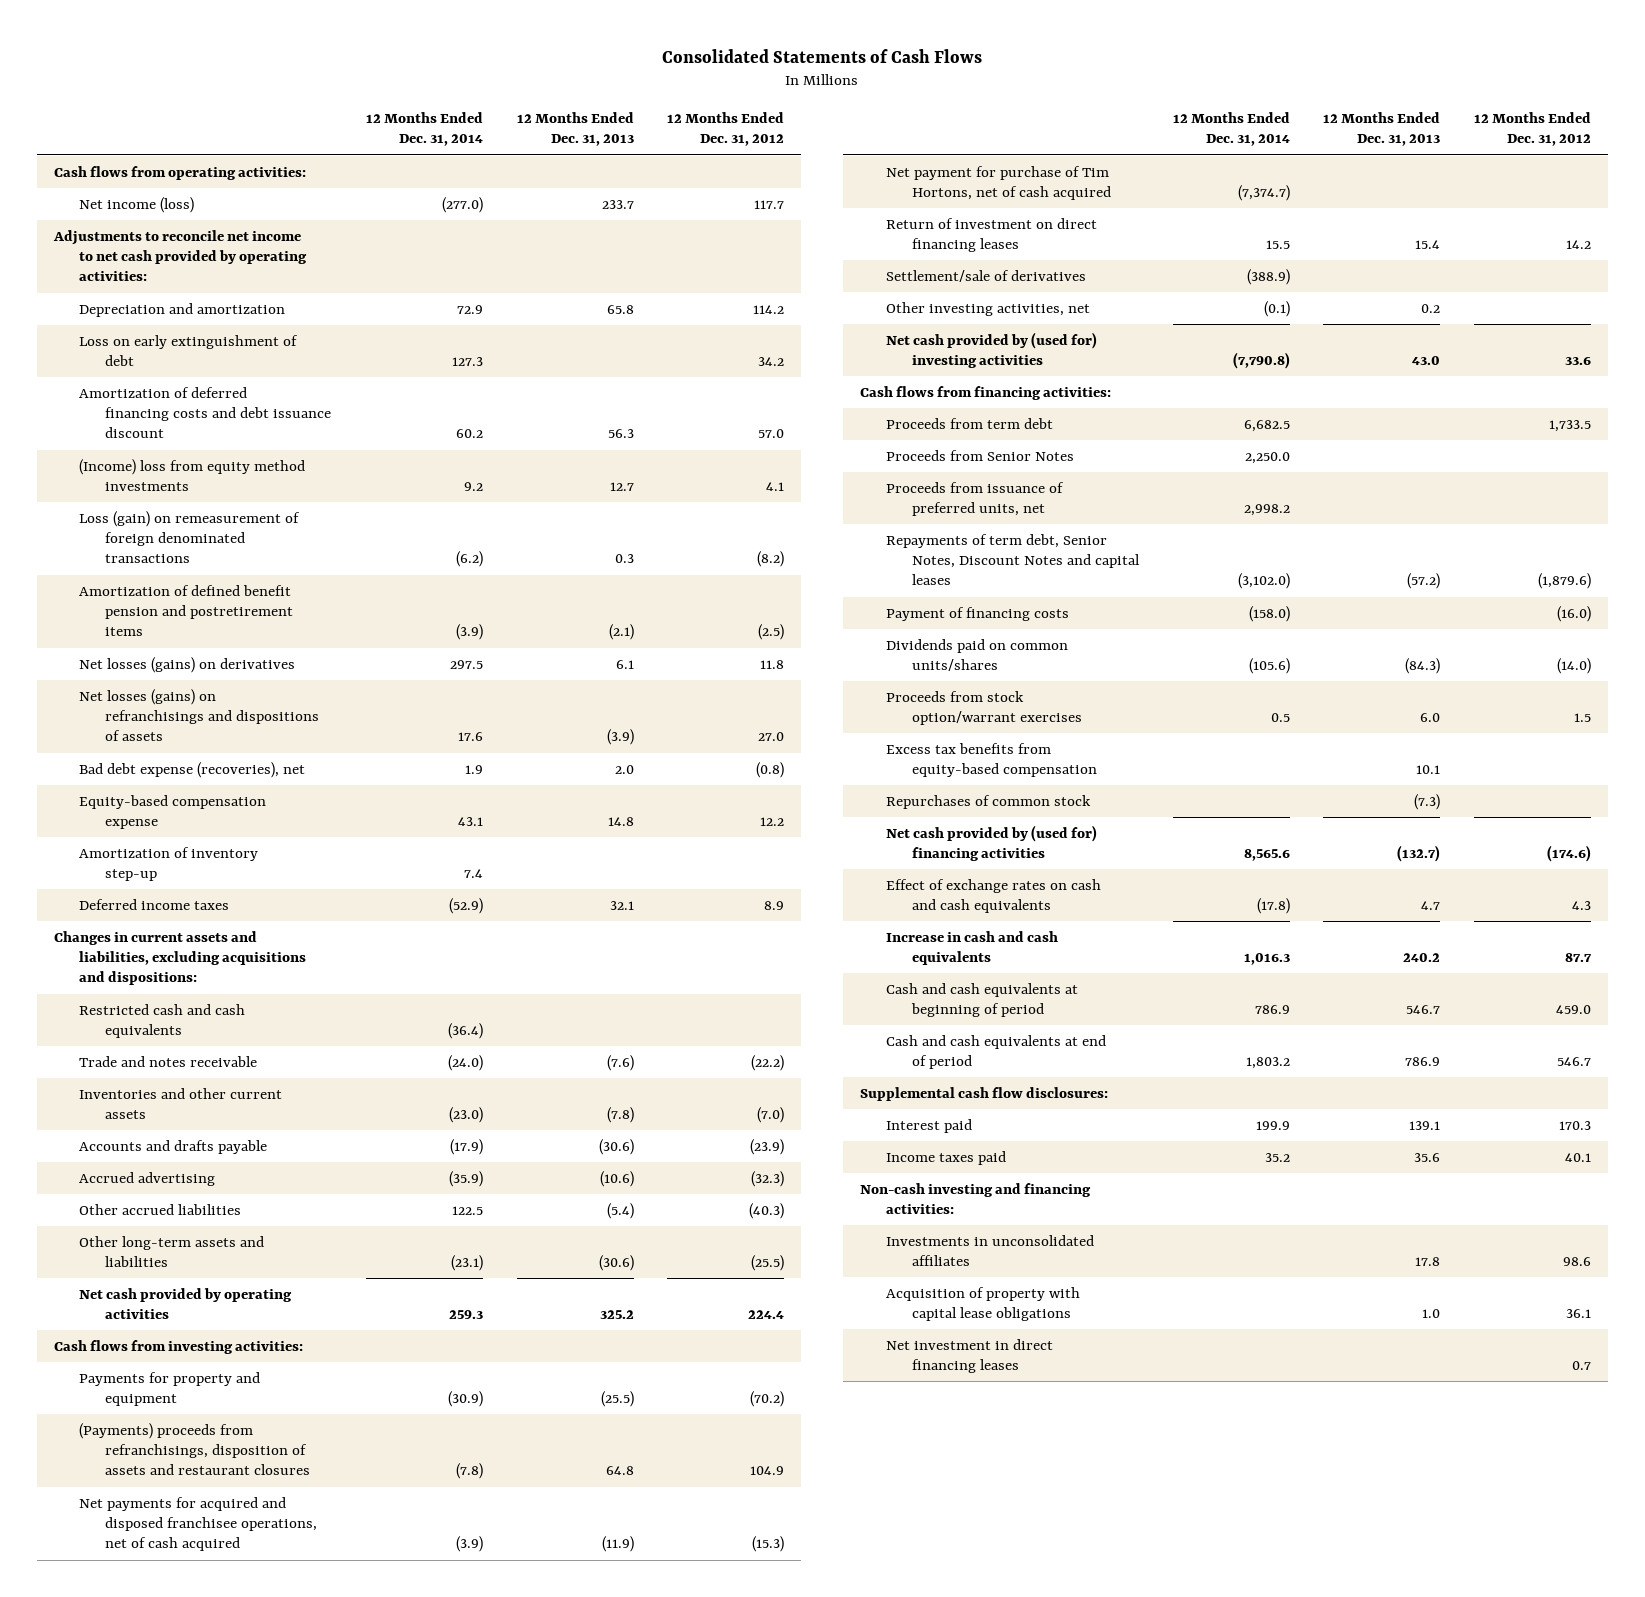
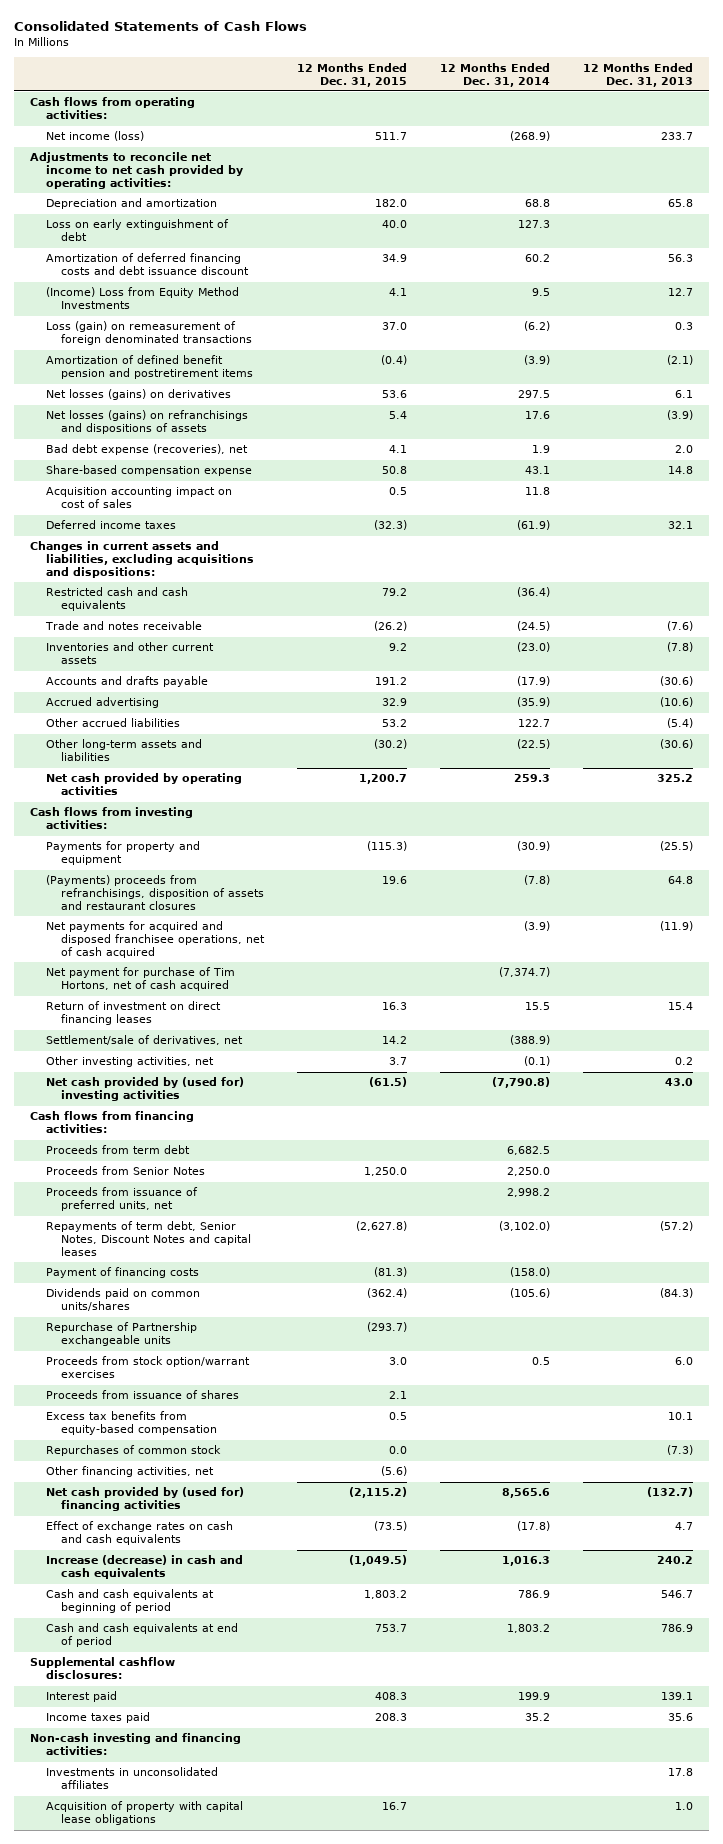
[667,111,785,147] 12 Months Ended Dec. 31, 2012 -> none
none -> [296,62,407,87] 12 Months Ended Dec. 31, 2015
[441,196,483,213] (277.0) -> [509,131,550,142] (268.9)
[456,304,483,314] 72.9 -> [524,199,550,208] 68.8
[79,458,306,492] (Income) loss from equity method investments -> [45,287,239,310] (Income) Loss from Equity Method Investments
[463,482,483,492] 9.2 -> [531,288,550,297] 9.5
[79,846,259,882] Amortization of inventory step-up -> none
[79,794,267,830] Equity-based compensation expense -> [45,465,252,477] Share-based compensation expense
none -> [45,487,232,509] Acquisition accounting impact on cost of sales
[448,897,483,914] (52.9) -> [516,520,550,531] (61.9)
[447,1054,483,1071] (24.0) -> [516,621,550,632] (24.5)
[451,1205,483,1215] 122.5 -> [517,719,550,728] 122.7
[450,1255,483,1272] (23.1) -> [516,739,550,750] (22.5)
[885,269,1086,282] Settlement/sale of derivatives -> [45,1035,243,1046] Settlement/sale of derivatives, net
none -> [45,1322,197,1347] Repurchase of Partnership exchangeable units
none -> [45,1390,239,1400] Proceeds from issuance of shares
none -> [45,1466,214,1478] Other financing activities, net
[885,930,1058,966] Increase in cash and cash equivalents -> [45,1555,243,1580] Increase (decrease) in cash and cash equivalents
[860,1086,1109,1101] Supplemental cash flow disclosures: -> [30,1657,176,1680] Supplemental cashflow disclosures:
[885,1338,1053,1374] Net investment in direct financing leases -> none

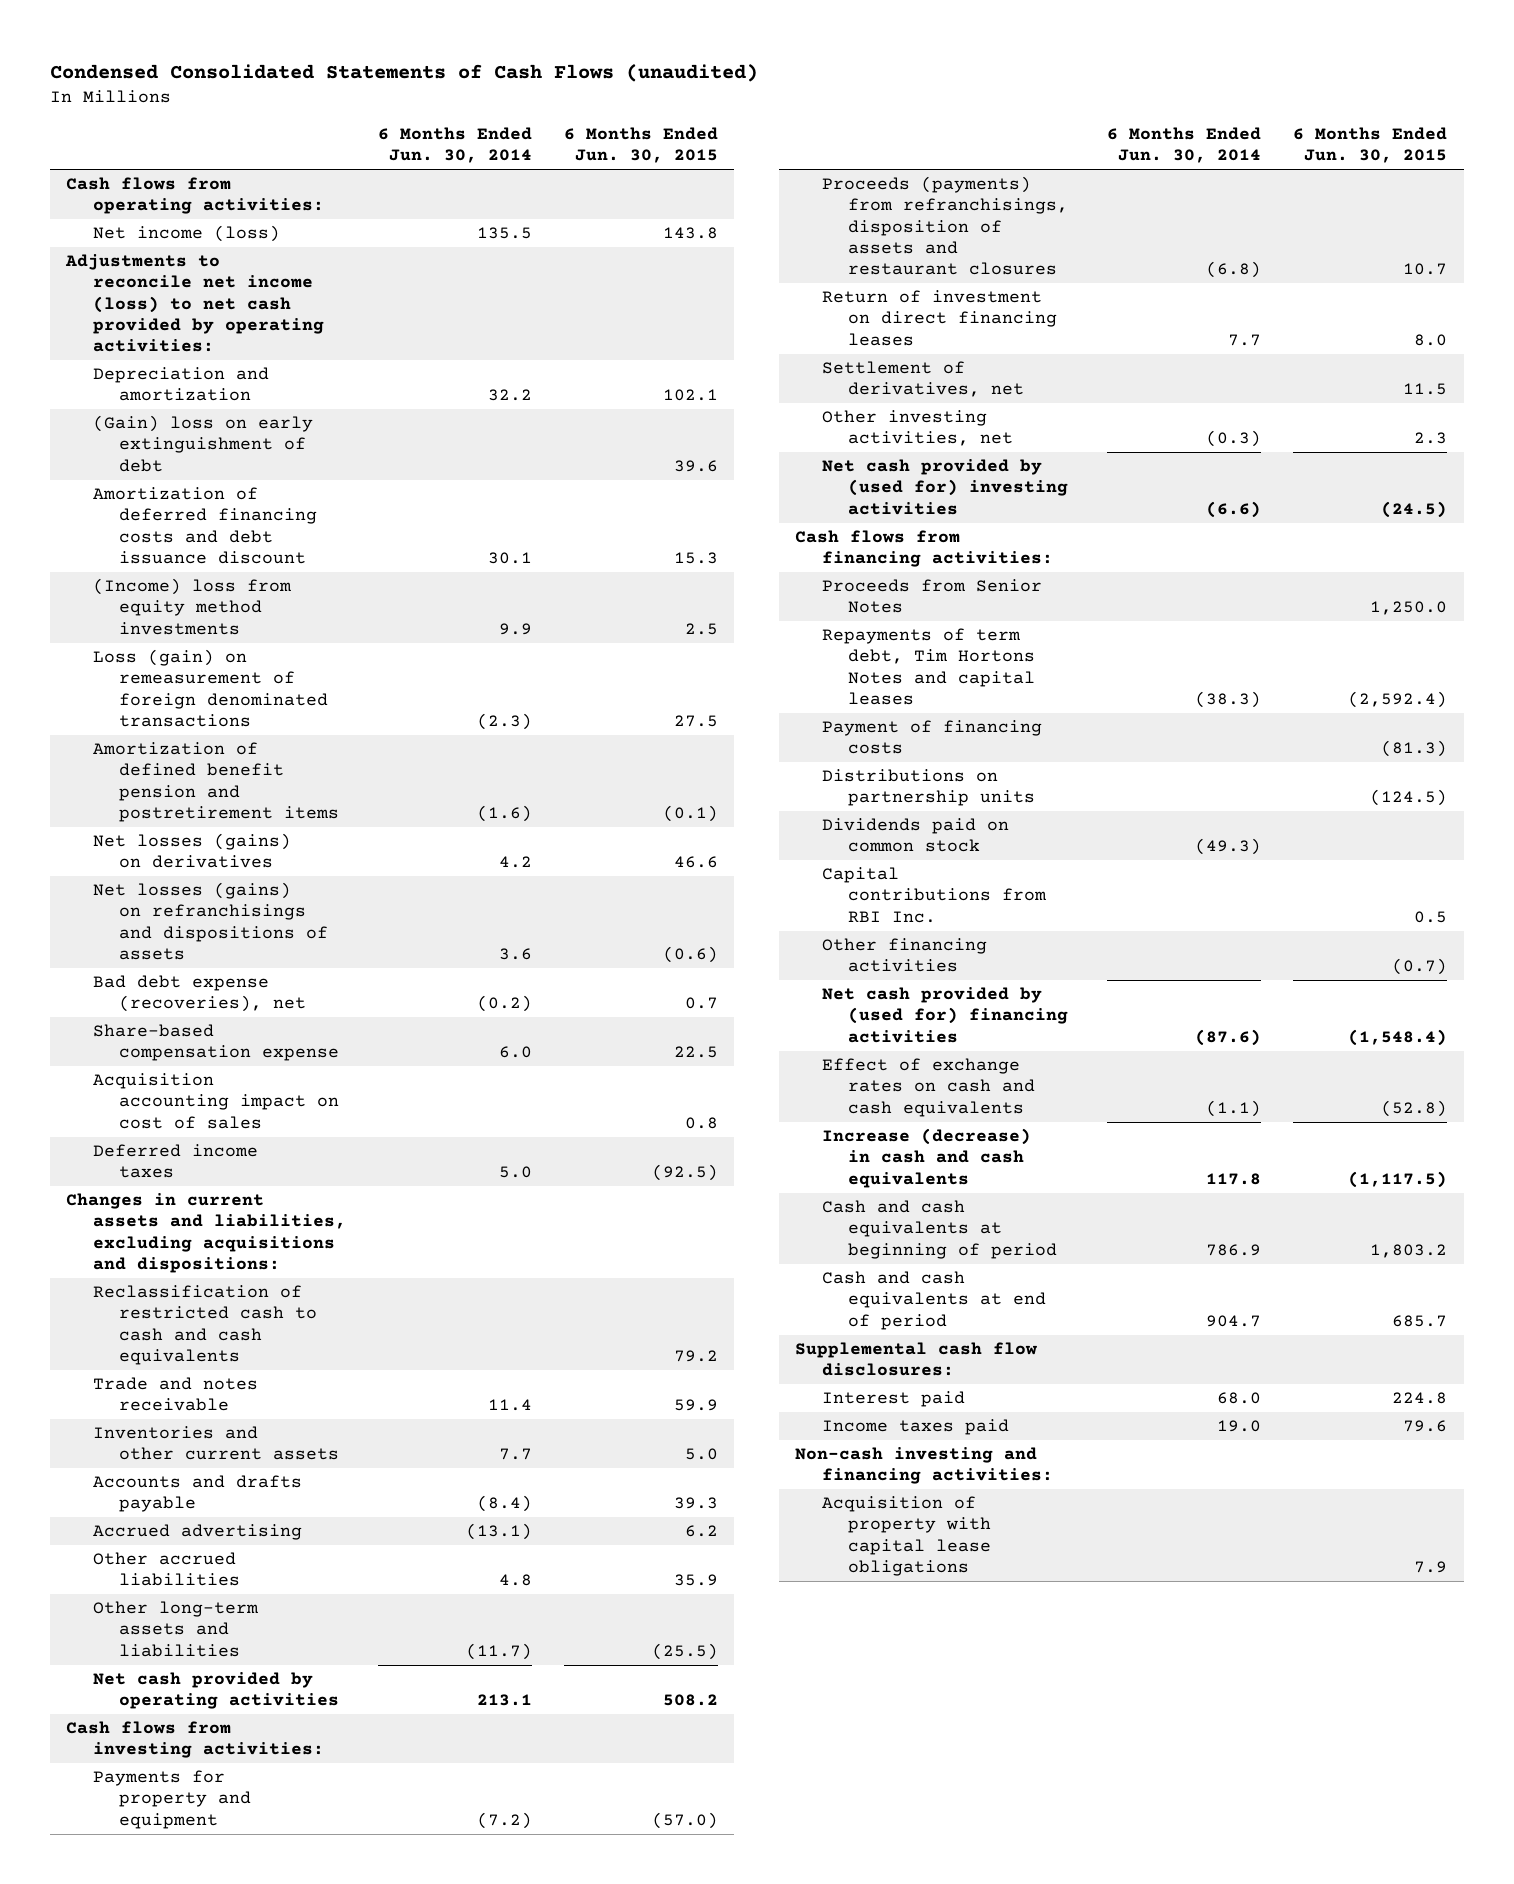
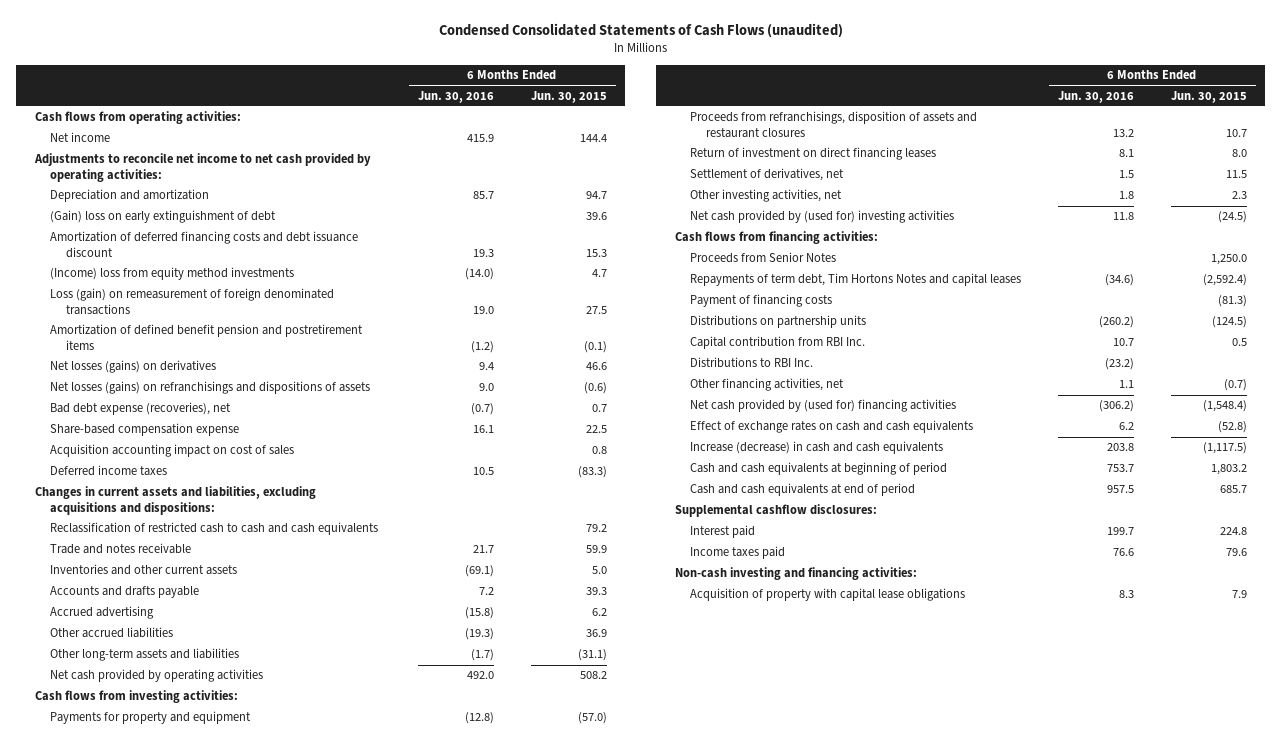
[378,127,533,164] 6 Months Ended Jun. 30, 2014 -> none
none -> [417,90,494,103] Jun. 30, 2016
[92,225,280,243] Net income (loss) -> [50,132,111,143] Net income
[663,227,719,240] 143.8 -> [579,134,607,143] 144.4
[65,254,324,353] Adjustments to reconcile net income (loss) to net cash provided by operating activities: -> [33,153,371,182] Adjustments to reconcile net income to net cash provided by operating activities:
[663,389,719,402] 102.1 -> [585,191,607,200] 94.7
[685,622,719,635] 2.5 -> [591,269,607,278] 4.7
[652,1164,719,1182] (92.5) -> [577,466,607,479] (83.3)
[674,1574,719,1587] 35.9 -> [585,629,607,638] 36.9
[652,1642,719,1660] (25.5) -> [577,649,607,662] (31.1)
[821,176,1069,276] Proceeds (payments) from refranchisings, disposition of assets and restaurant closures -> [690,111,978,138] Proceeds from refranchisings, disposition of assets and restaurant closures
[821,818,1009,853] Dividends paid on common stock -> none
[821,867,1048,923] Capital contributions from RBI Inc. -> [690,336,866,350] Capital contribution from RBI Inc.
none -> [690,357,814,369] Distributions to RBI Inc.
[821,938,987,973] Other financing activities -> [690,378,845,392] Other financing activities, net
[795,1342,1038,1377] Supplemental cash flow disclosures: -> [674,504,877,518] Supplemental cashflow disclosures:

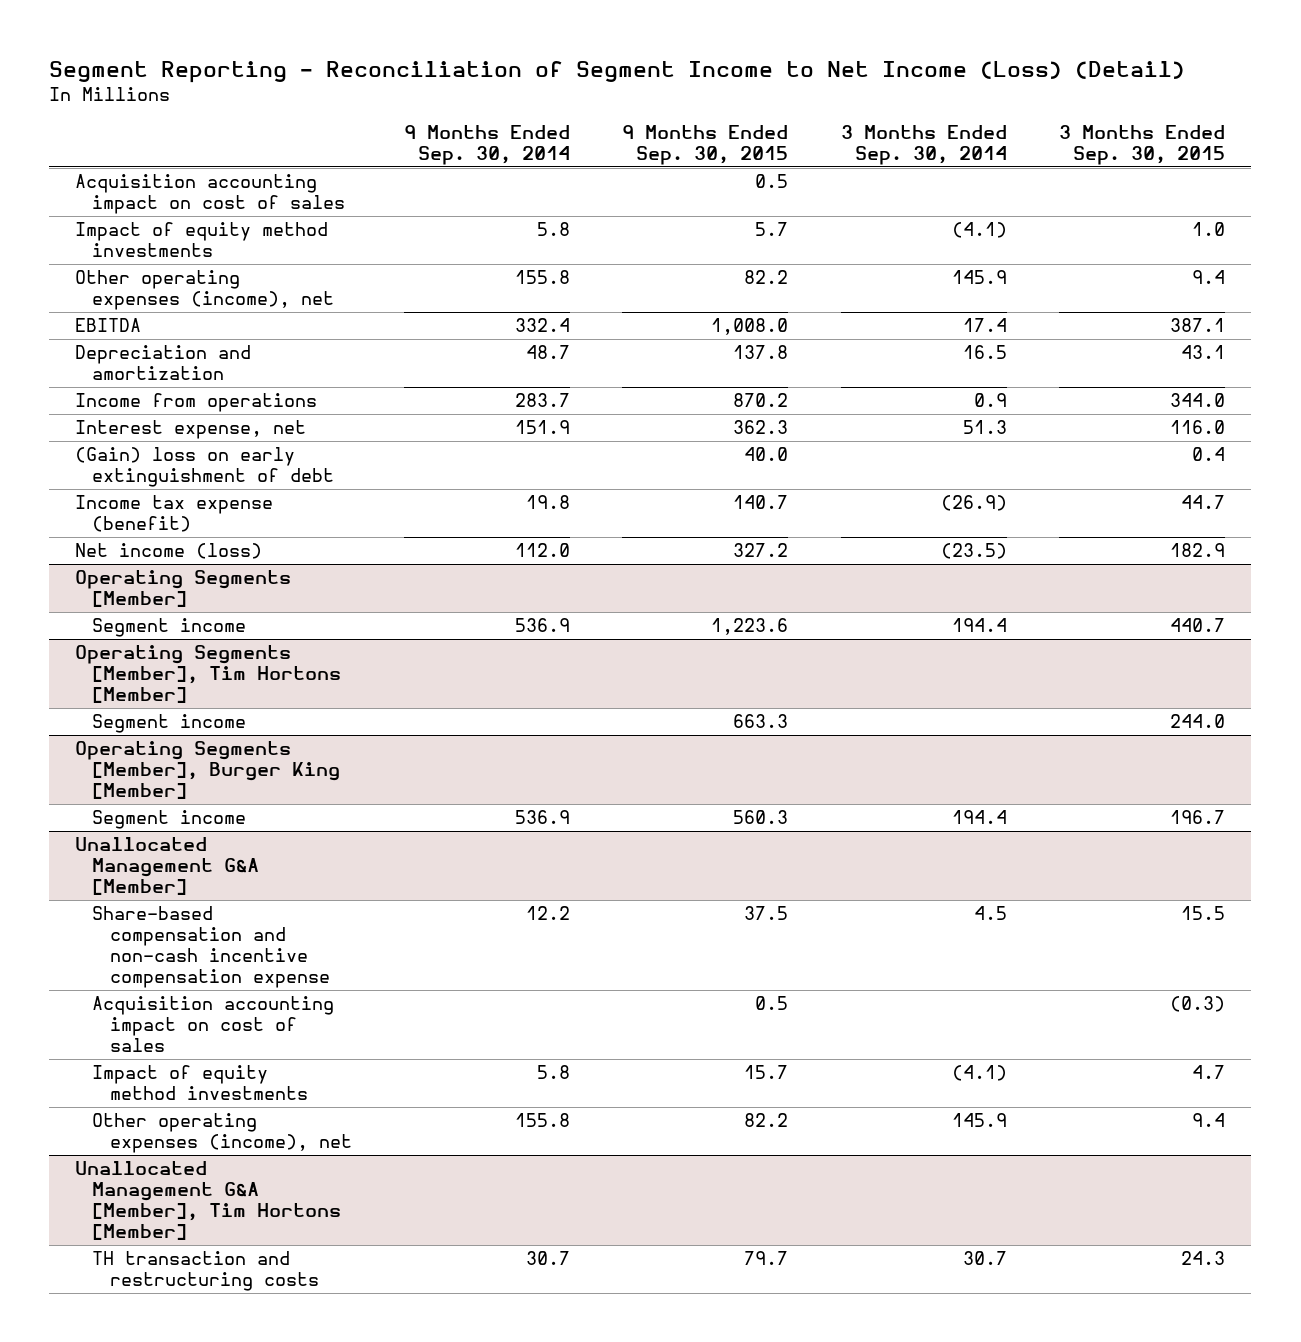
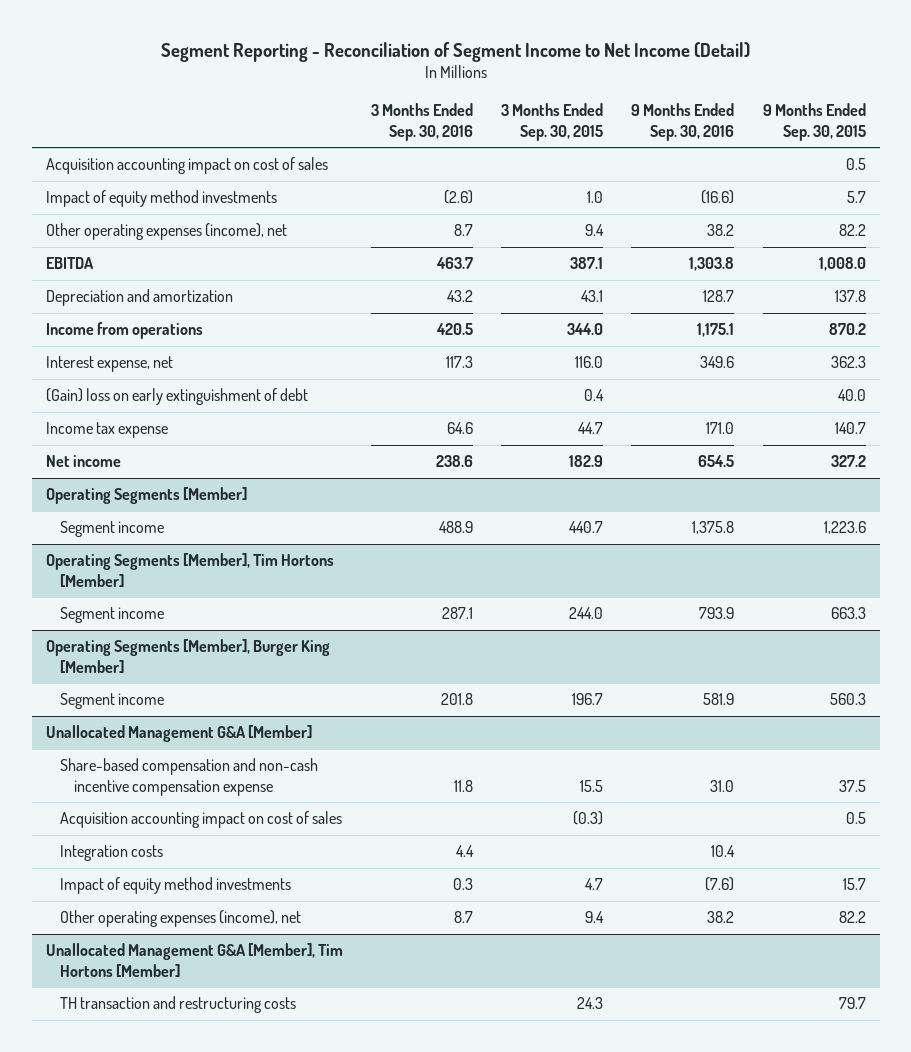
[49,60,1186,83] Segment Reporting - Reconciliation of Segment Income to Net Income (Loss) (Detail) -> [160,41,750,62] Segment Reporting - Reconciliation of Segment Income to Net Income (Detail)
[403,125,570,166] 9 Months Ended Sep. 30, 2014 -> none
[840,125,1007,166] 3 Months Ended Sep. 30, 2014 -> none
none -> [371,103,474,141] 3 Months Ended Sep. 30, 2016
none -> [631,103,735,141] 9 Months Ended Sep. 30, 2016
[75,495,274,533] Income tax expense (benefit) -> [45,422,168,439] Income tax expense
[75,543,263,560] Net income (loss) -> [45,455,121,468] Net income
none -> [60,845,164,862] Integration costs

